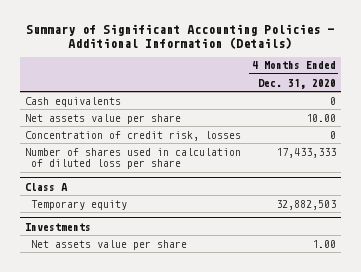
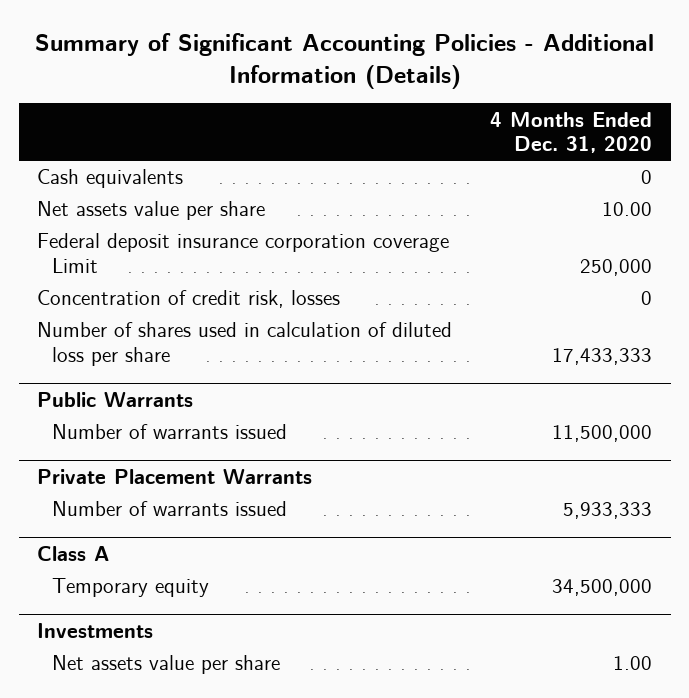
none -> [37,233,450,273] Federal deposit insurance corporation coverage Limit
none -> [37,391,194,407] Public Warrants
none -> [52,424,288,440] Number of warrants issued
none -> [37,468,313,484] Private Placement Warrants
none -> [52,501,288,517] Number of warrants issued
[275,199,336,210] 32,882,503 -> [551,579,652,597] 34,500,000

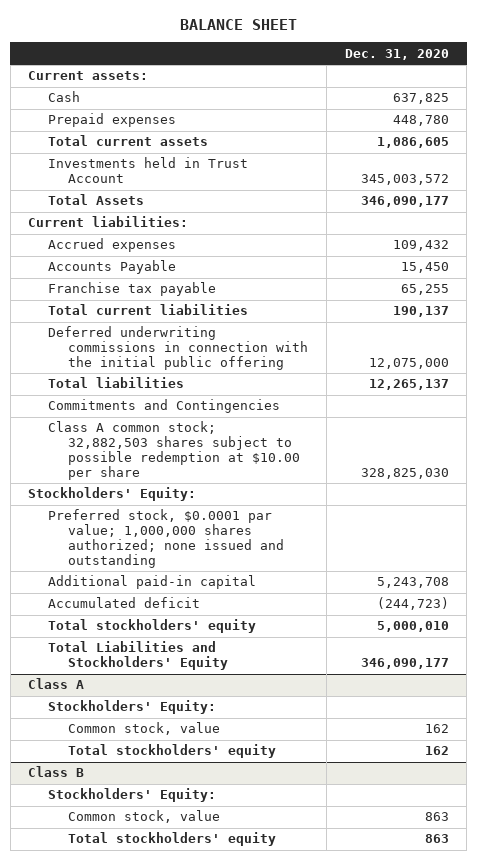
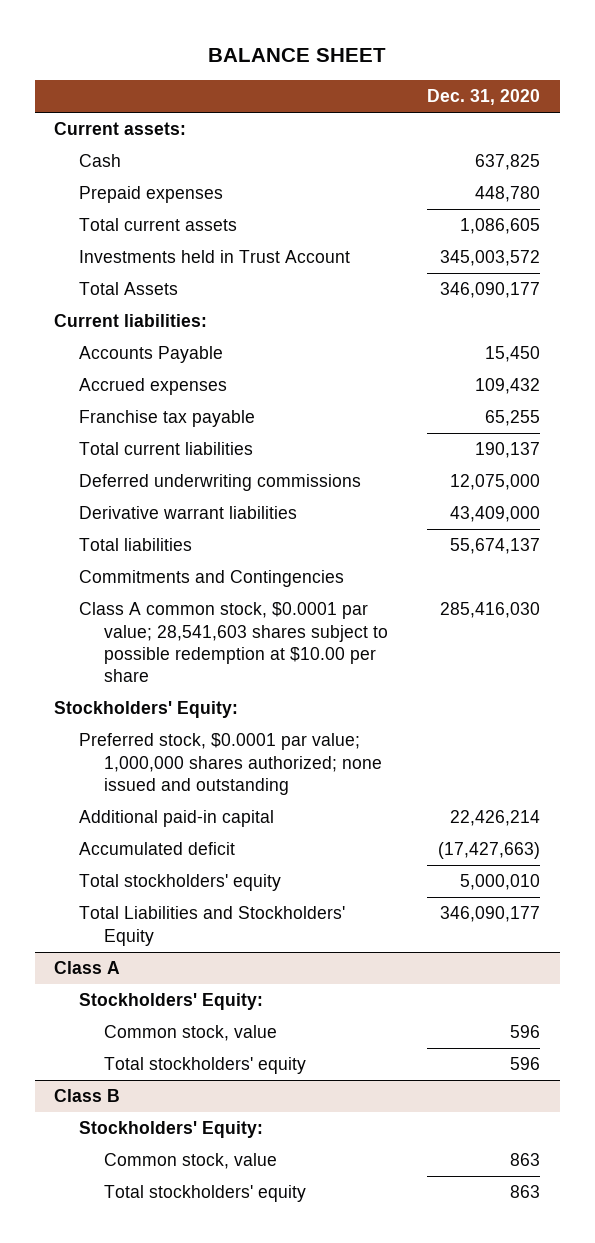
[48,238,177,253] Accrued expenses -> [79,378,228,396] Accrued expenses
[48,326,309,370] Deferred underwriting commissions in connection with the initial public offering -> [79,474,362,492] Deferred underwriting commissions
none -> [79,506,298,520] Derivative warrant liabilities
[368,379,449,391] 12,265,137 -> [450,538,541,555] 55,674,137
[48,421,301,480] Class A common stock; 32,882,503 shares subject to possible redemption at $10.00 per share -> [79,602,389,683] Class A common stock, $0.0001 par value; 28,541,603 shares subject to possible redemption at $10.00 per share
[360,467,449,479] 328,825,030 -> [440,602,541,619] 285,416,030
[376,577,449,589] 5,243,708 -> [450,810,541,827] 22,426,214
[376,597,449,611] (244,723) -> [438,842,541,860] (17,427,663)
[424,724,449,734] 162 -> [510,1025,541,1039] 596
[424,746,449,756] 162 -> [510,1057,541,1071] 596

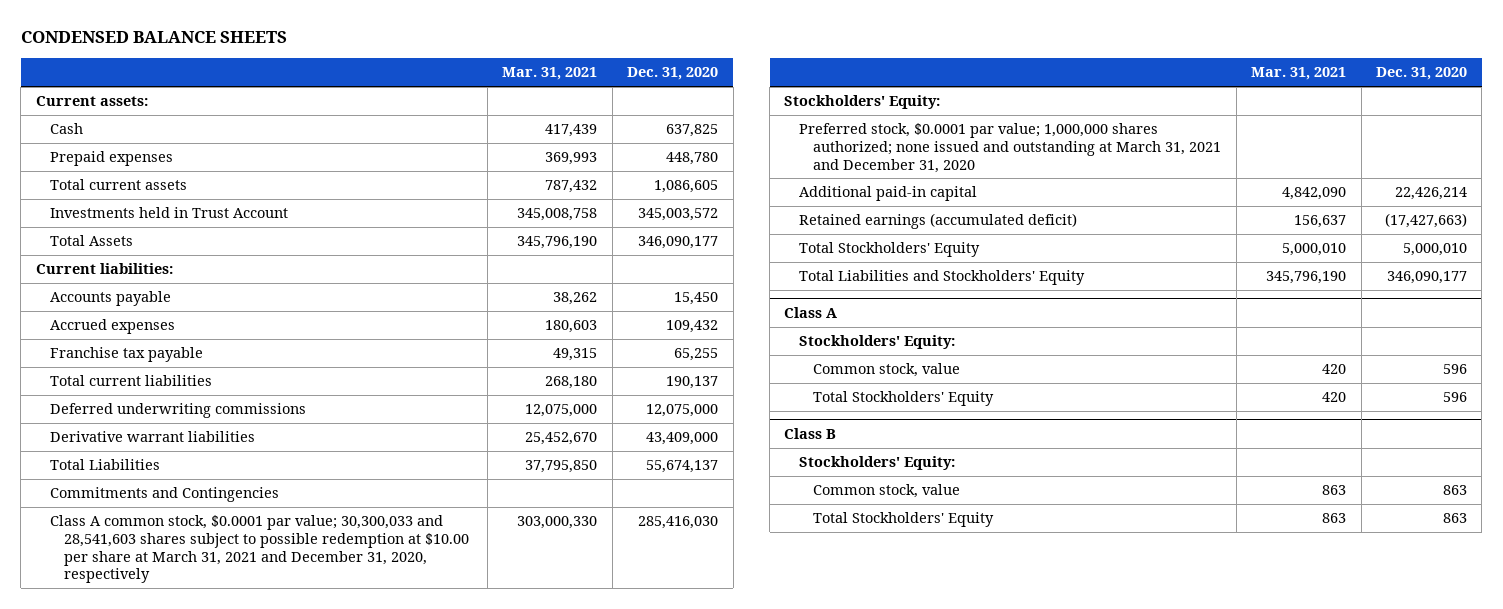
[208,47,387,62] BALANCE SHEET -> [20,31,287,44] CONDENSED BALANCE SHEETS
none -> [502,67,598,81] Mar. 31, 2021
[79,346,224,364] Accounts Payable -> [49,291,171,307] Accounts payable
[79,538,193,552] Total liabilities -> [49,459,160,471] Total Liabilities
[79,602,389,683] Class A common stock, $0.0001 par value; 28,541,603 shares subject to possible redemption at $10.00 per share -> [49,515,470,584] Class A common stock, $0.0001 par value; 30,300,033 and 28,541,603 shares subject to possible redemption at $10.00 per share at March 31, 2021 and December 31, 2020, respectively
[79,733,383,795] Preferred stock, $0.0001 par value; 1,000,000 shares authorized; none issued and outstanding -> [798,123,1222,173] Preferred stock, $0.0001 par value; 1,000,000 shares authorized; none issued and outstanding at March 31, 2021 and December 31, 2020
[79,842,236,856] Accumulated deficit -> [798,213,1077,230] Retained earnings (accumulated deficit)
[79,874,282,892] Total stockholders' equity -> [798,242,980,258] Total Stockholders' Equity
[104,1057,307,1075] Total stockholders' equity -> [813,391,995,407] Total Stockholders' Equity
[104,1185,307,1203] Total stockholders' equity -> [813,512,995,528] Total Stockholders' Equity

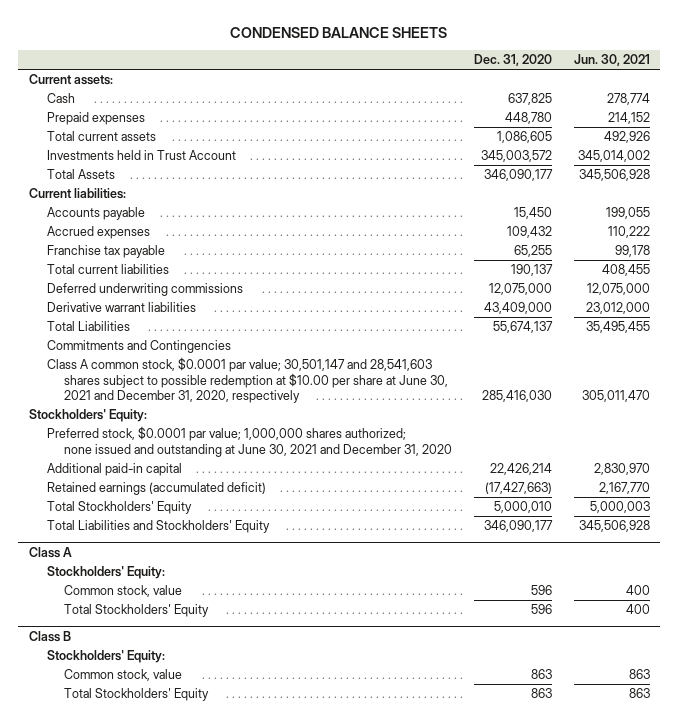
[502,67,598,81] Mar. 31, 2021 -> none
none -> [573,54,650,67] Jun. 30, 2021
[49,515,470,584] Class A common stock, $0.0001 par value; 30,300,033 and 28,541,603 shares subject to possible redemption at $10.00 per share at March 31, 2021 and December 31, 2020, respectively -> [46,357,449,404] Class A common stock, $0.0001 par value; 30,501,147 and 28,541,603 shares subject to possible redemption at $10.00 per share at June 30, 2021 and December 31, 2020, respectively
[798,123,1222,173] Preferred stock, $0.0001 par value; 1,000,000 shares authorized; none issued and outstanding at March 31, 2021 and December 31, 2020 -> [46,426,453,457] Preferred stock, $0.0001 par value; 1,000,000 shares authorized; none issued and outstanding at June 30, 2021 and December 31, 2020

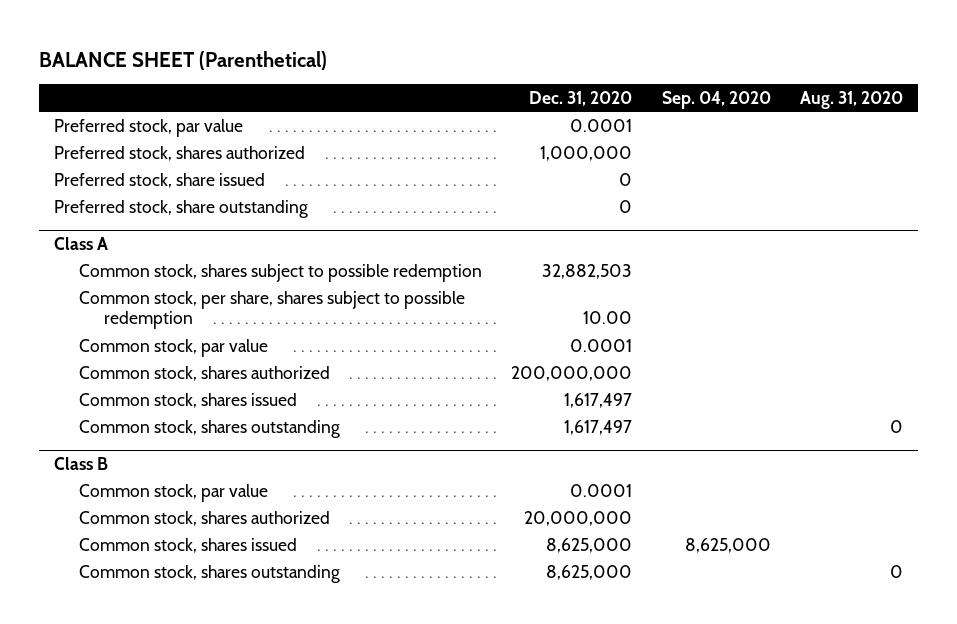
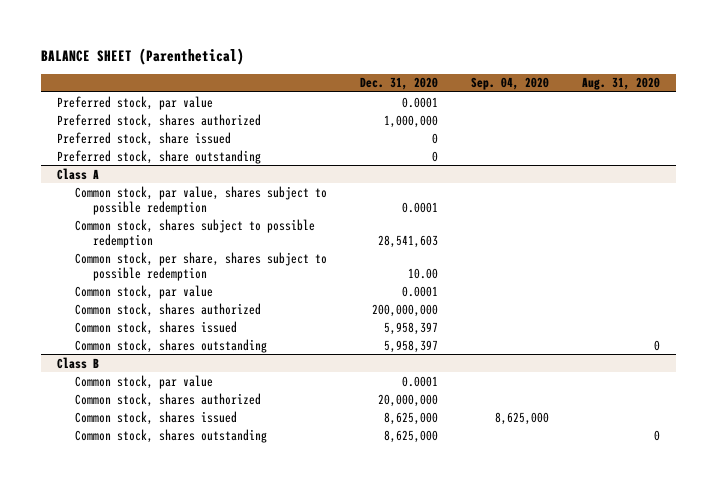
none -> [75,185,328,215] Common stock, par value, shares subject to possible redemption
[542,263,633,279] 32,882,503 -> [377,234,438,248] 28,541,603
[564,392,633,408] 1,617,497 -> [383,321,438,335] 5,958,397
[564,419,633,435] 1,617,497 -> [383,339,438,353] 5,958,397

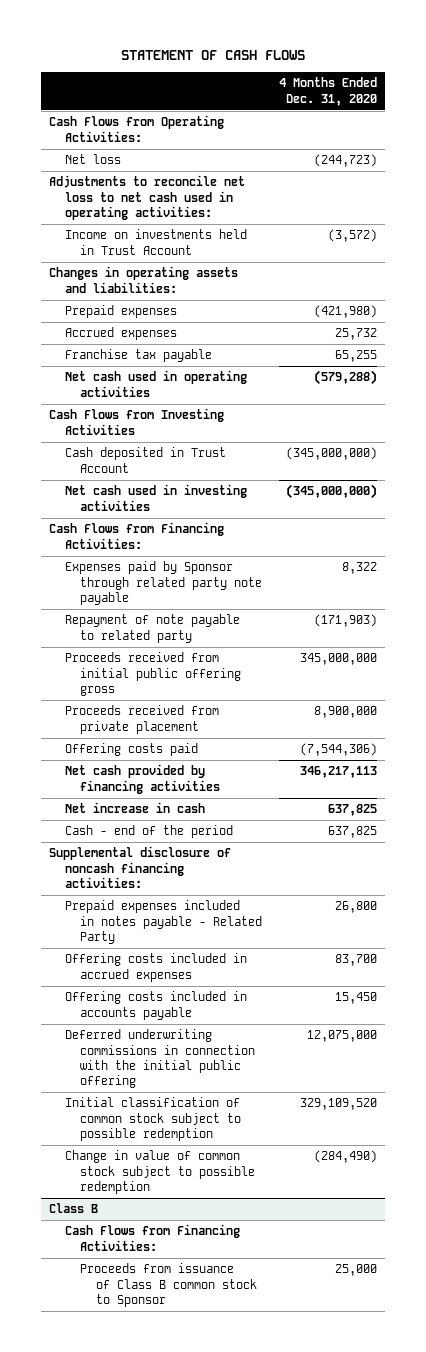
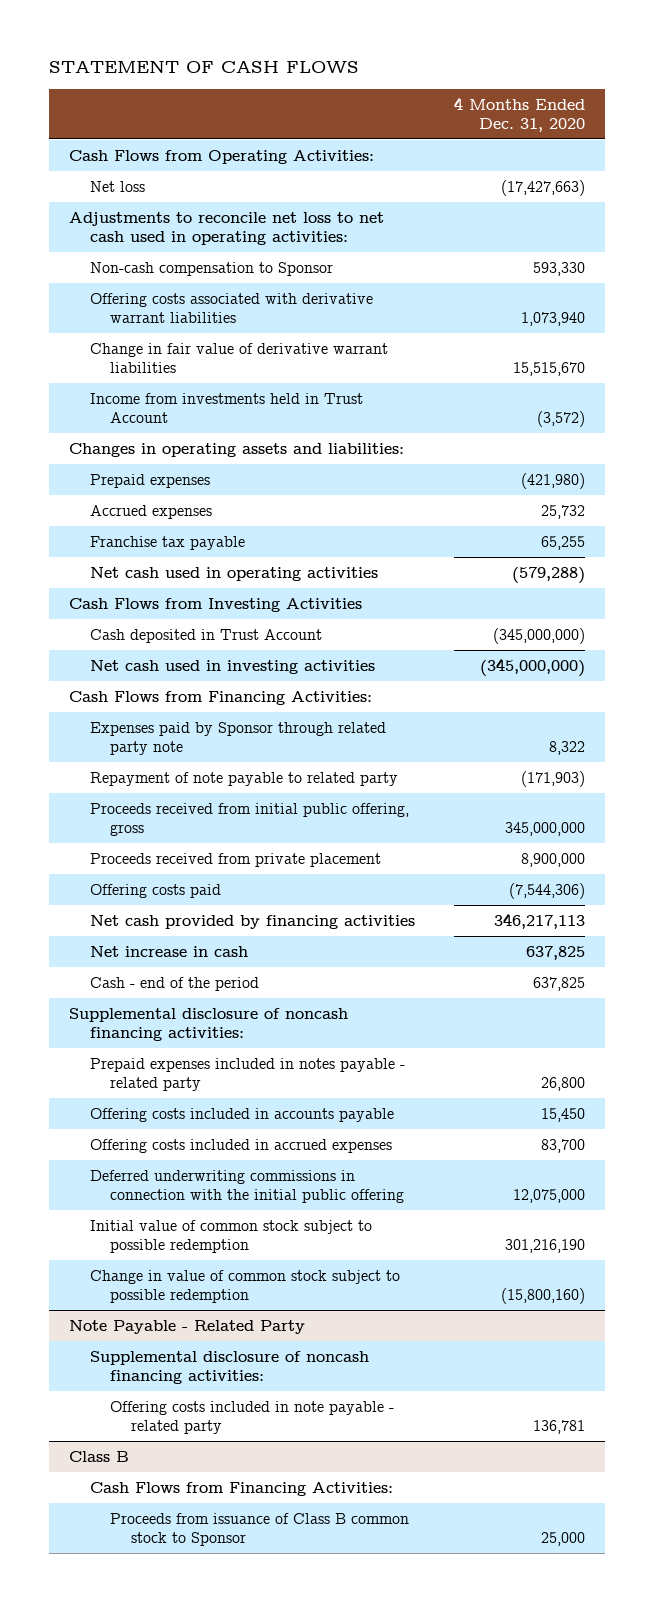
[313,154,377,168] (244,723) -> [501,179,586,196] (17,427,663)
none -> [89,261,333,276] Non-cash compensation to Sponsor
none -> [89,292,373,324] Offering costs associated with derivative warrant liabilities
none -> [89,342,388,374] Change in fair value of derivative warrant liabilities
[64,229,247,255] Income on investments held in Trust Account -> [89,392,363,424] Income from investments held in Trust Account
[64,561,263,605] Expenses paid by Sponsor through related party note payable -> [89,721,386,756] Expenses paid by Sponsor through related party note
[64,652,242,696] Proceeds received from initial public offering gross -> [89,802,409,837] Proceeds received from initial public offering, gross
[64,900,263,944] Prepaid expenses included in notes payable - Related Party -> [89,1057,405,1092] Prepaid expenses included in notes payable - related party
[64,953,247,982] Offering costs included in accrued expenses -> [89,1138,392,1153] Offering costs included in accrued expenses
[64,1097,242,1141] Initial classification of common stock subject to possible redemption -> [89,1219,372,1254] Initial value of common stock subject to possible redemption
[299,1098,377,1111] 329,109,520 -> [505,1239,586,1254] 301,216,190
[313,1150,377,1164] (284,490) -> [501,1288,586,1305] (15,800,160)
none -> [68,1319,305,1334] Note Payable - Related Party
none -> [89,1350,369,1385] Supplemental disclosure of noncash financing activities:
none -> [110,1400,395,1435] Offering costs included in note payable - related party

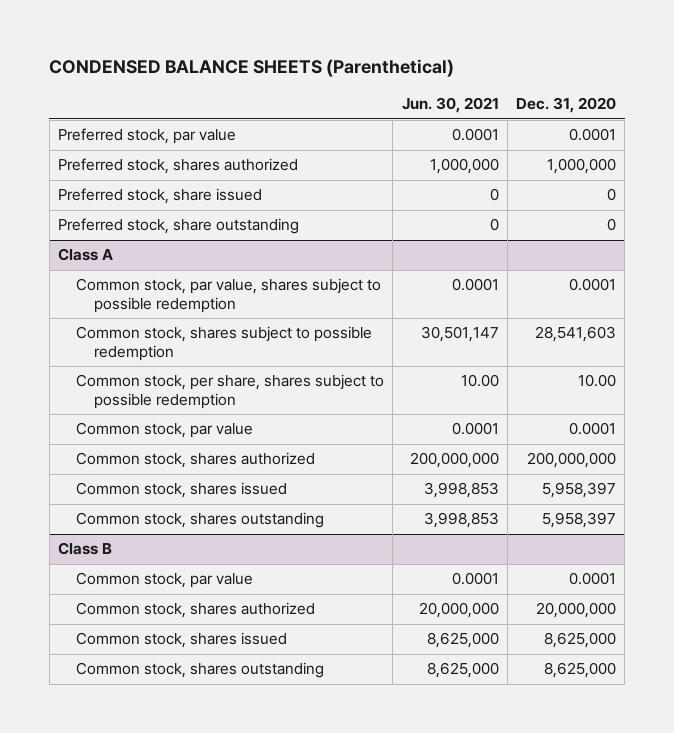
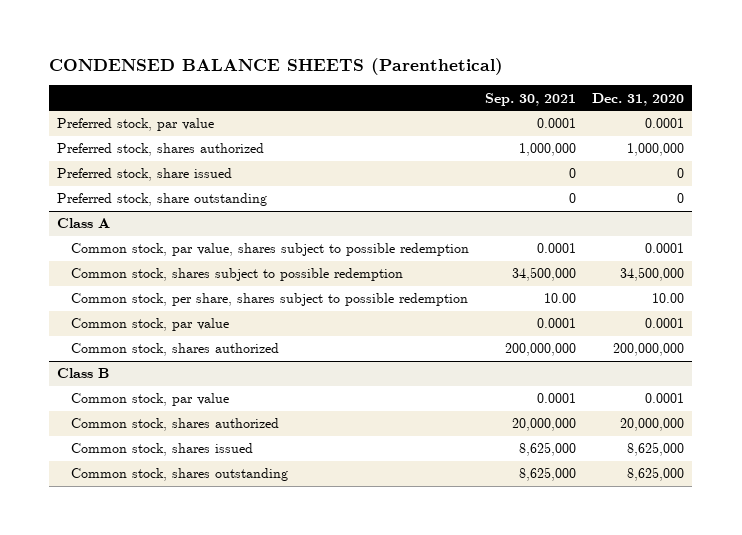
[401,97,499,114] Jun. 30, 2021 -> none
none -> [485,92,577,106] Sep. 30, 2021
[535,326,617,343] 28,541,603 -> [620,267,685,282] 34,500,000
[76,482,288,499] Common stock, shares issued -> none
[76,512,325,529] Common stock, shares outstanding -> none

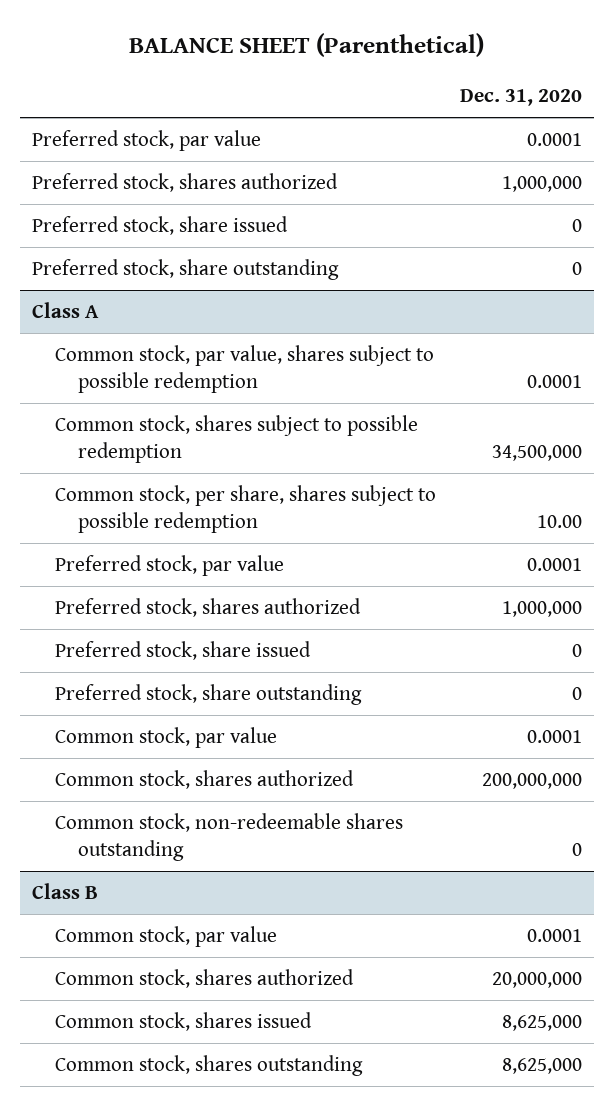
[49,58,504,76] CONDENSED BALANCE SHEETS (Parenthetical) -> [128,32,484,57] BALANCE SHEET (Parenthetical)
[485,92,577,106] Sep. 30, 2021 -> none
none -> [54,555,284,577] Preferred stock, par value
none -> [54,598,361,618] Preferred stock, shares authorized
none -> [54,641,311,661] Preferred stock, share issued
none -> [54,684,362,706] Preferred stock, share outstanding
none -> [54,813,403,861] Common stock, non-redeemable shares outstanding

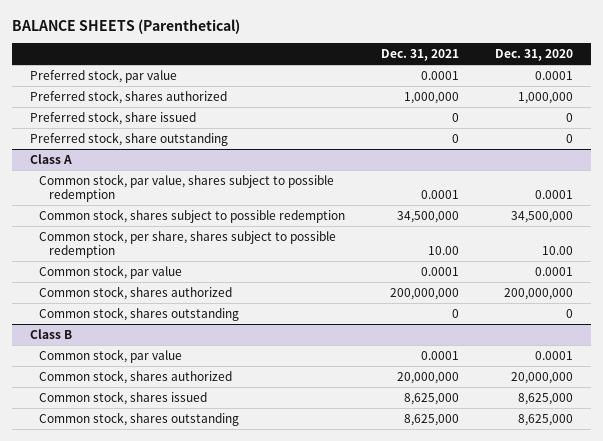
[128,32,484,57] BALANCE SHEET (Parenthetical) -> [12,18,241,34] BALANCE SHEETS (Parenthetical)
none -> [381,48,460,61] Dec. 31, 2021
[54,555,284,577] Preferred stock, par value -> none
[54,598,361,618] Preferred stock, shares authorized -> none
[54,641,311,661] Preferred stock, share issued -> none
[54,684,362,706] Preferred stock, share outstanding -> none
[54,813,403,861] Common stock, non-redeemable shares outstanding -> [39,307,240,322] Common stock, shares outstanding

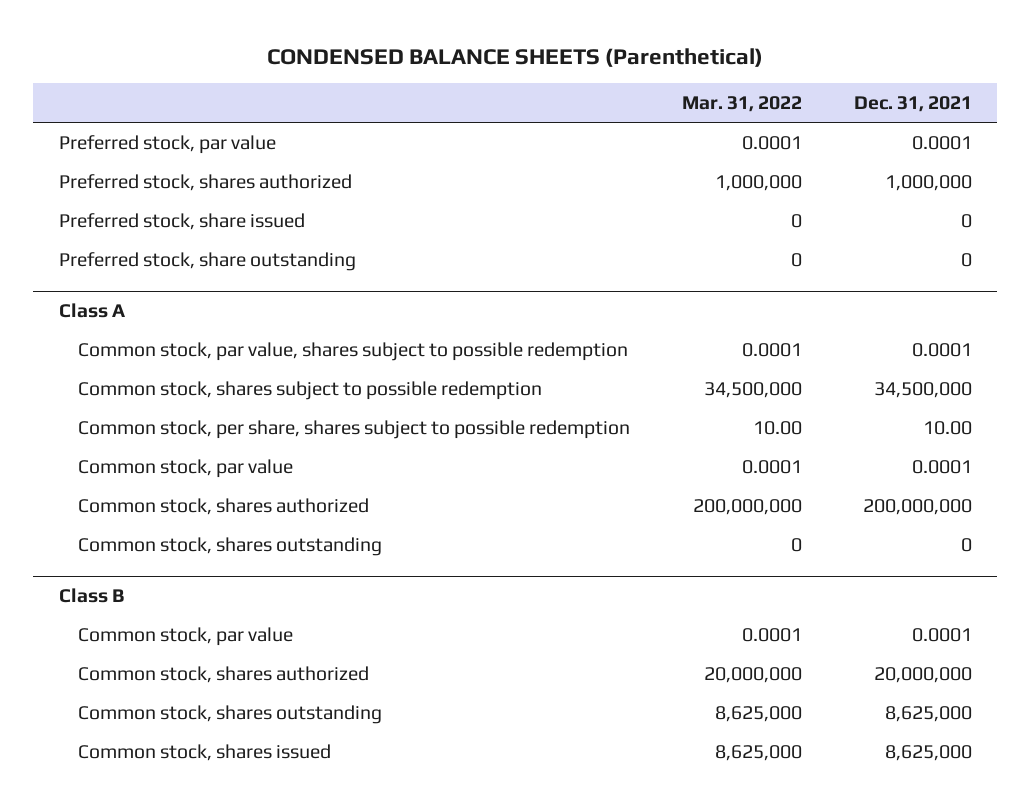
[12,18,241,34] BALANCE SHEETS (Parenthetical) -> [267,47,764,67] CONDENSED BALANCE SHEETS (Parenthetical)
[494,48,573,61] Dec. 31, 2020 -> none
none -> [681,96,802,113] Mar. 31, 2022
[39,391,208,406] Common stock, shares issued -> [78,743,332,761] Common stock, shares issued

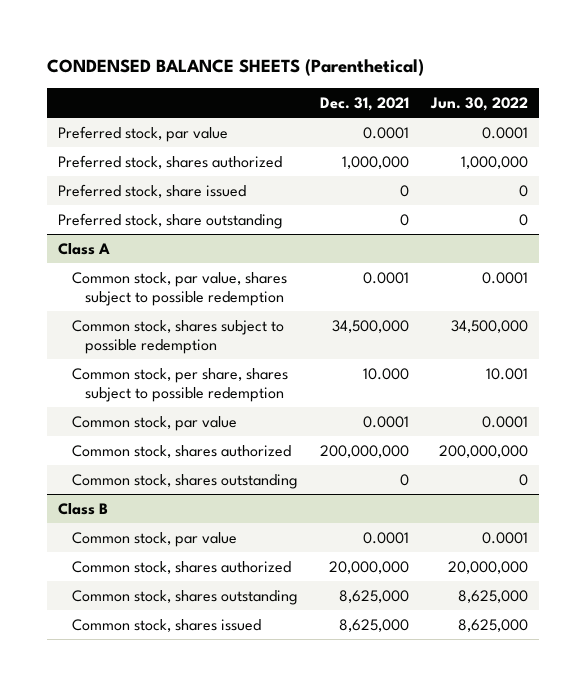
[681,96,802,113] Mar. 31, 2022 -> none
none -> [429,97,528,112] Jun. 30, 2022
[922,420,972,435] 10.00 -> [362,367,409,380] 10.000

